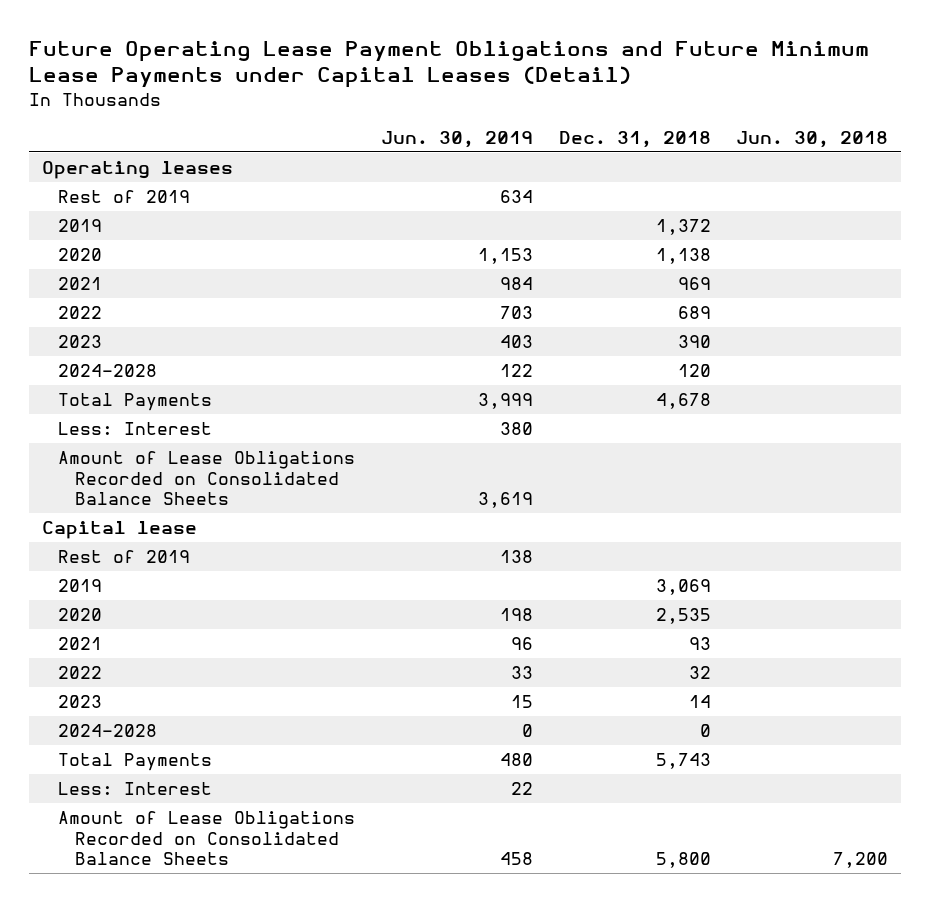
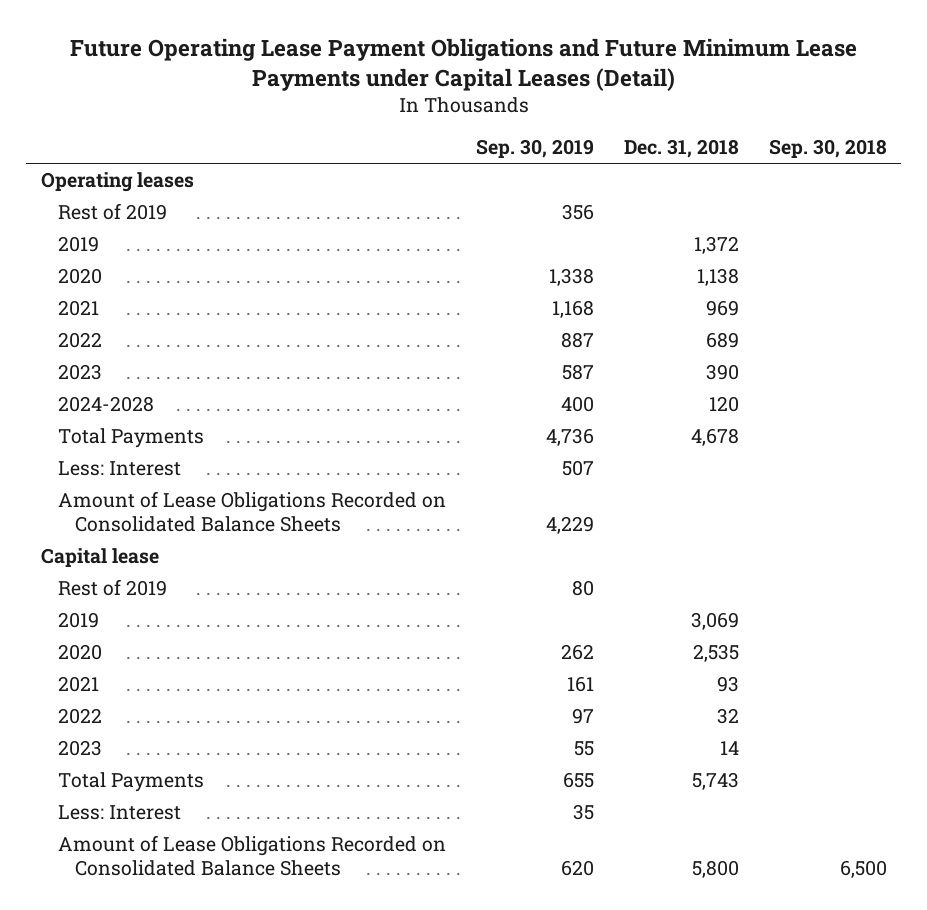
[381,131,534,149] Jun. 30, 2019 -> none
[736,131,889,149] Jun. 30, 2018 -> none
none -> [475,139,594,159] Sep. 30, 2019
none -> [768,139,887,159] Sep. 30, 2018
[58,723,158,737] 2024-2028 -> none

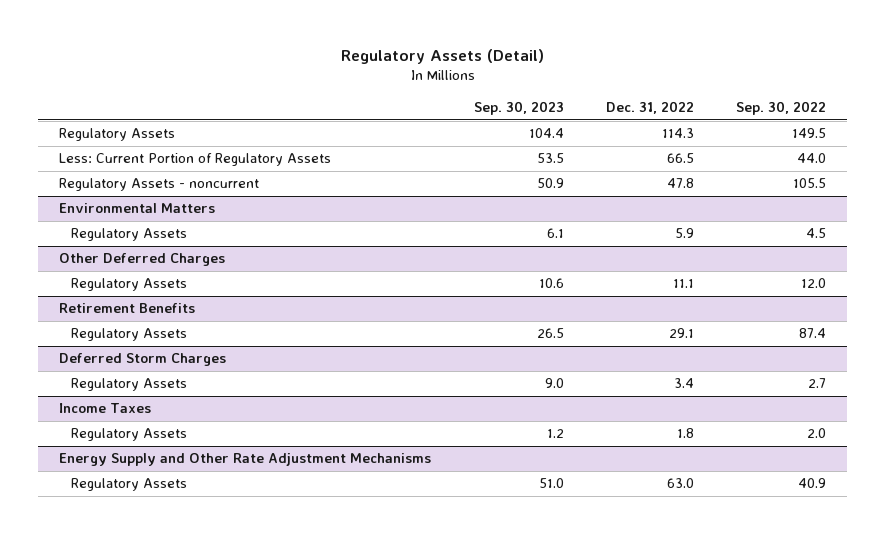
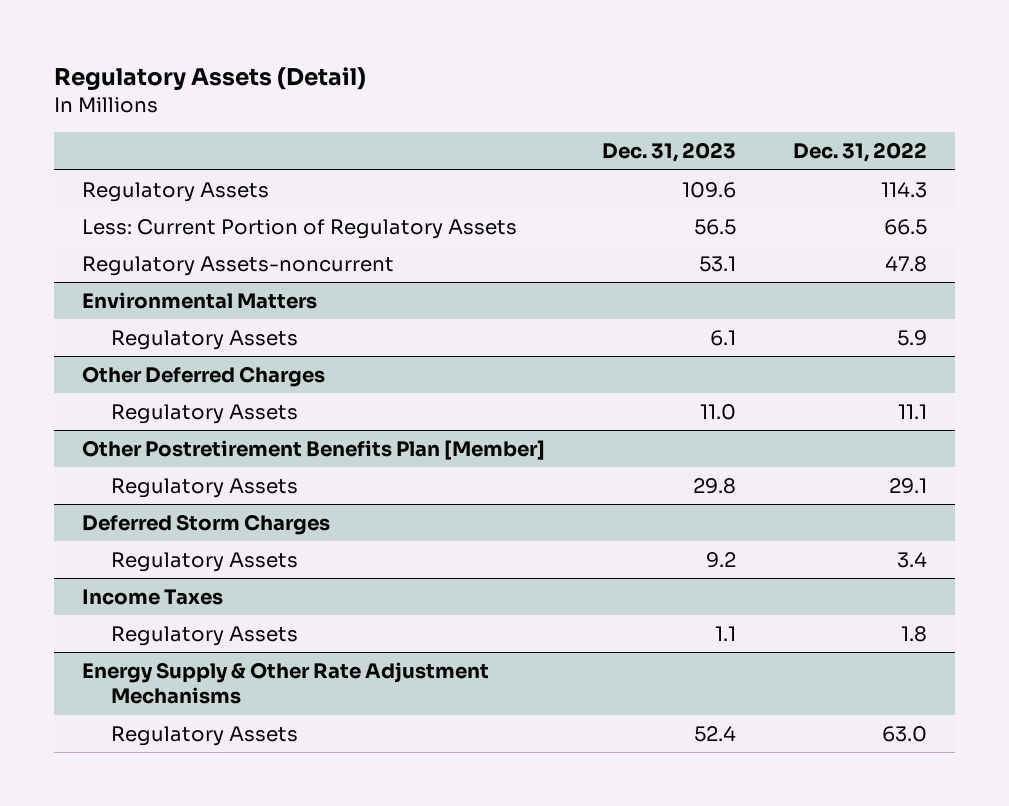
[473,101,564,116] Sep. 30, 2023 -> none
[736,101,827,116] Sep. 30, 2022 -> none
none -> [601,142,736,163] Dec. 31, 2023
[59,178,260,192] Regulatory Assets - noncurrent -> [81,256,394,277] Regulatory Assets-noncurrent
[59,303,196,314] Retirement Benefits -> [81,440,545,461] Other Postretirement Benefits Plan [Member]
[59,453,432,467] Energy Supply and Other Rate Adjustment Mechanisms -> [81,662,489,705] Energy Supply & Other Rate Adjustment Mechanisms

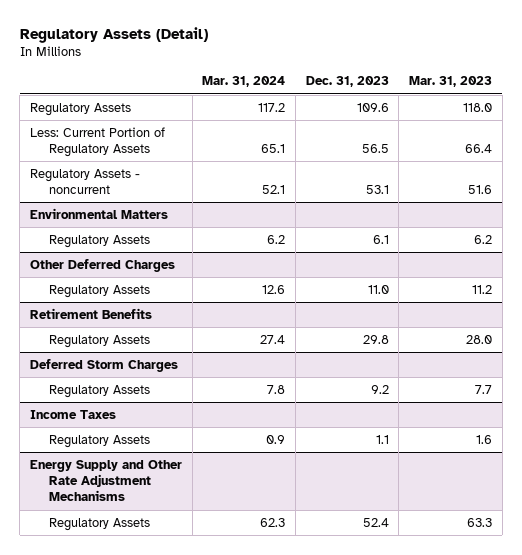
[792,142,927,163] Dec. 31, 2022 -> none
none -> [202,76,286,88] Mar. 31, 2024
none -> [409,76,493,88] Mar. 31, 2023
[81,256,394,277] Regulatory Assets-noncurrent -> [30,168,141,195] Regulatory Assets - noncurrent
[81,440,545,461] Other Postretirement Benefits Plan [Member] -> [30,307,153,319] Retirement Benefits
[81,662,489,705] Energy Supply & Other Rate Adjustment Mechanisms -> [30,459,183,502] Energy Supply and Other Rate Adjustment Mechanisms

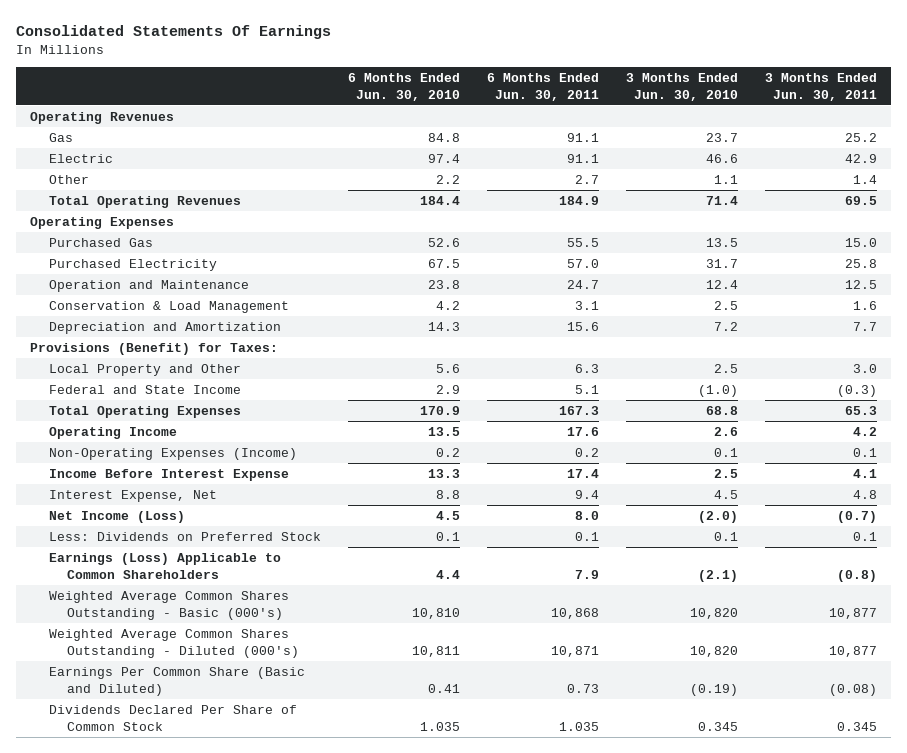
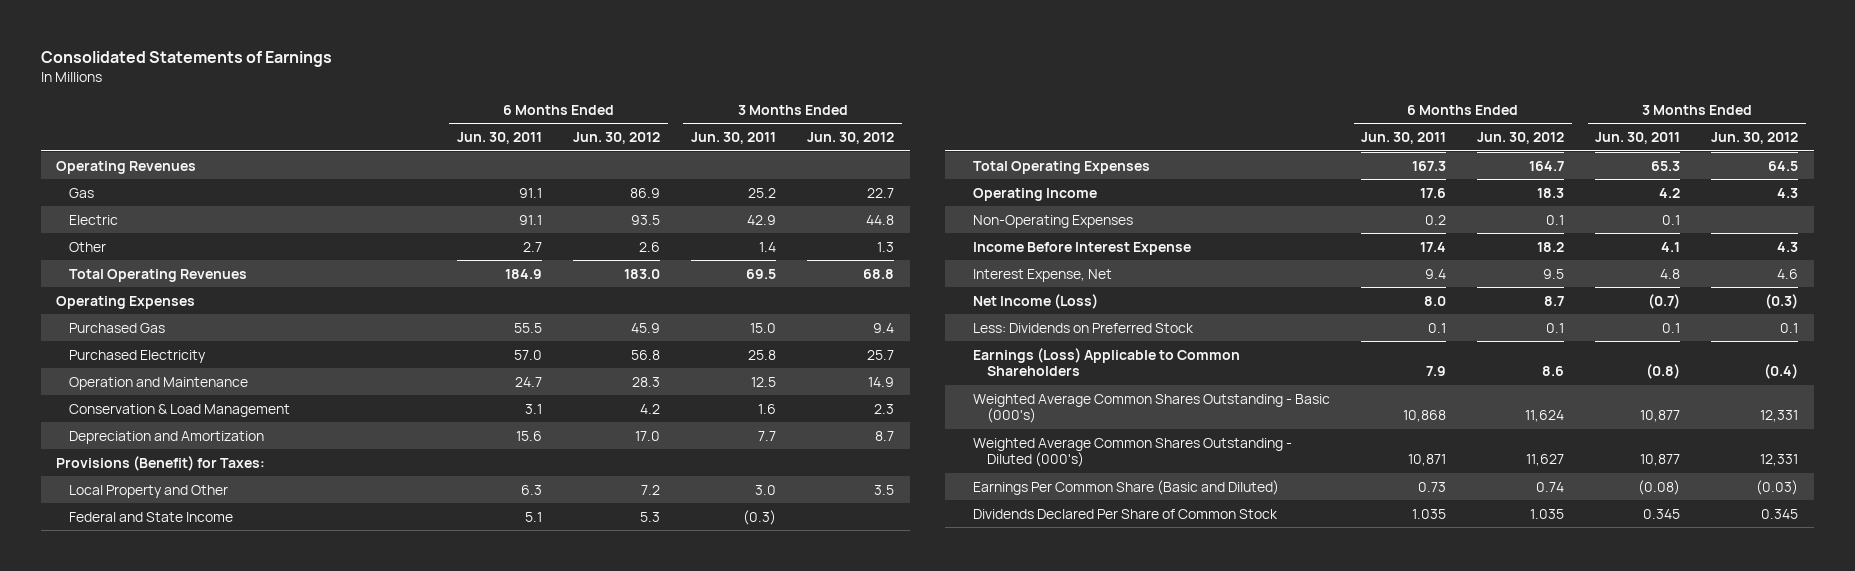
[16,25,332,40] Consolidated Statements Of Earnings -> [40,50,332,67] Consolidated Statements of Earnings
[347,72,460,101] 6 Months Ended Jun. 30, 2010 -> none
[626,72,739,101] 3 Months Ended Jun. 30, 2010 -> none
none -> [573,132,661,145] Jun. 30, 2012
none -> [807,132,895,145] Jun. 30, 2012
[48,447,297,460] Non-Operating Expenses (Income) -> [973,214,1134,228] Non-Operating Expenses

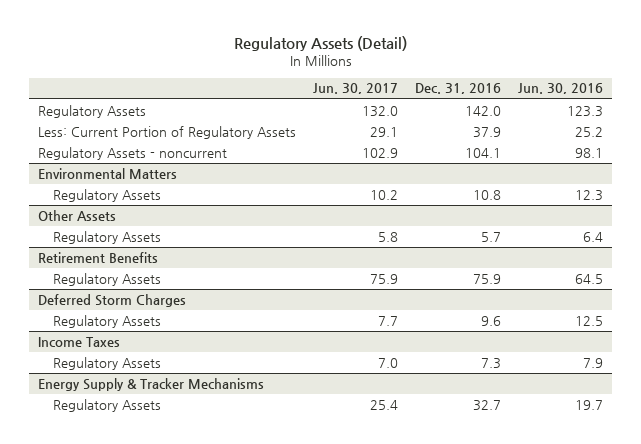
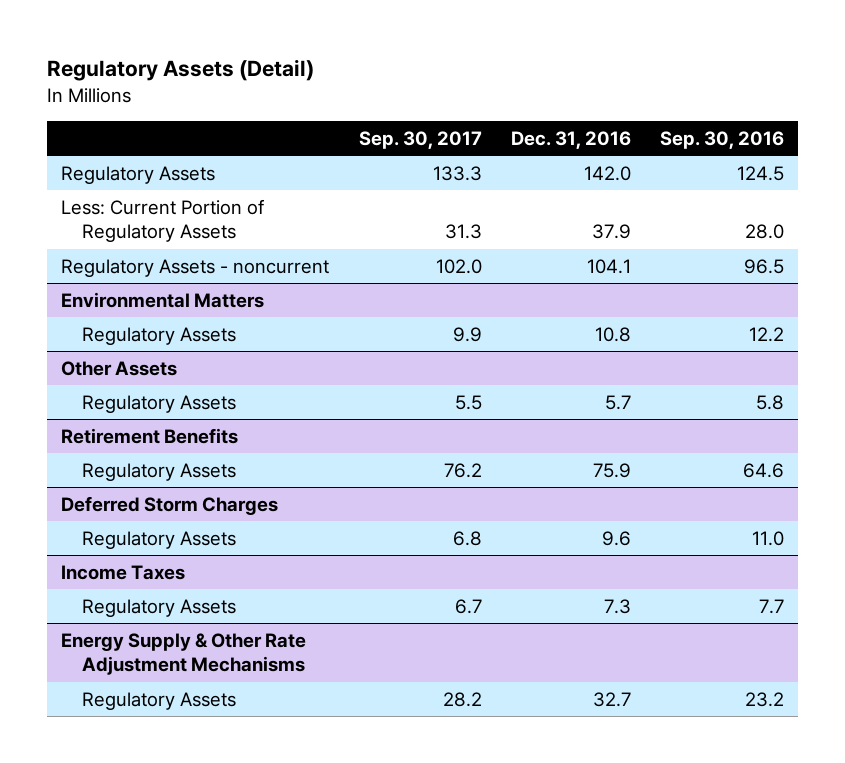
[312,83,398,95] Jun. 30, 2017 -> none
[518,83,604,95] Jun. 30, 2016 -> none
none -> [358,130,482,149] Sep. 30, 2017
none -> [659,130,784,149] Sep. 30, 2016
[37,377,264,391] Energy Supply & Tracker Mechanisms -> [61,632,307,676] Energy Supply & Other Rate Adjustment Mechanisms

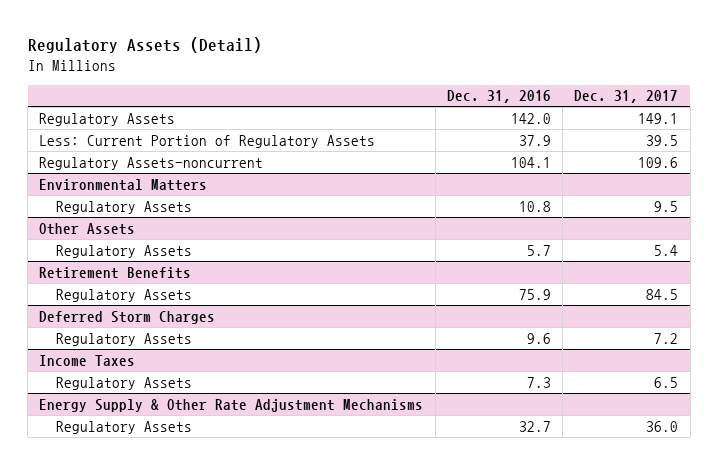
[358,130,482,149] Sep. 30, 2017 -> none
[659,130,784,149] Sep. 30, 2016 -> none
none -> [574,90,679,104] Dec. 31, 2017
[61,258,330,277] Regulatory Assets - noncurrent -> [39,156,264,170] Regulatory Assets-noncurrent

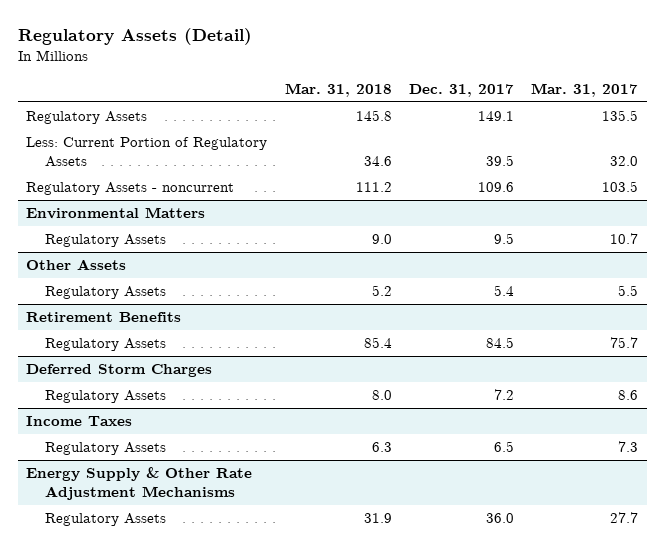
[446,90,551,104] Dec. 31, 2016 -> none
none -> [284,83,392,98] Mar. 31, 2018
none -> [531,83,639,98] Mar. 31, 2017
[39,156,264,170] Regulatory Assets-noncurrent -> [26,182,235,196] Regulatory Assets - noncurrent

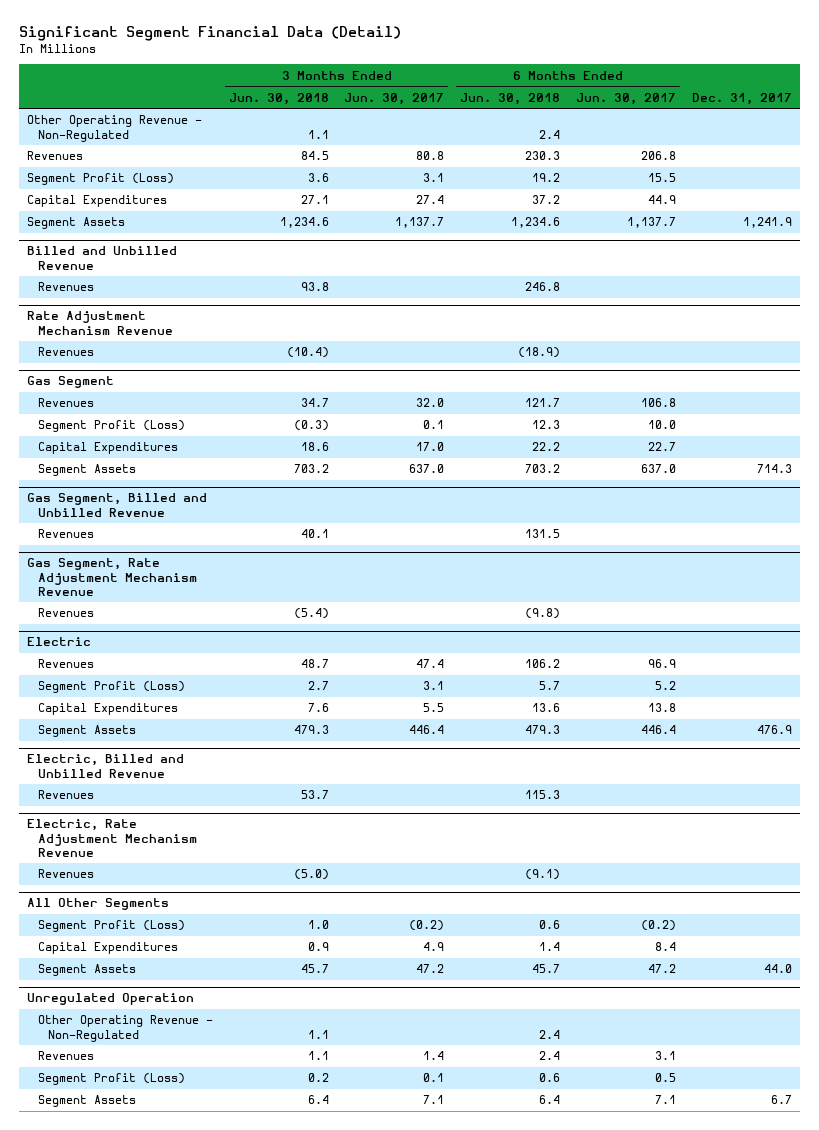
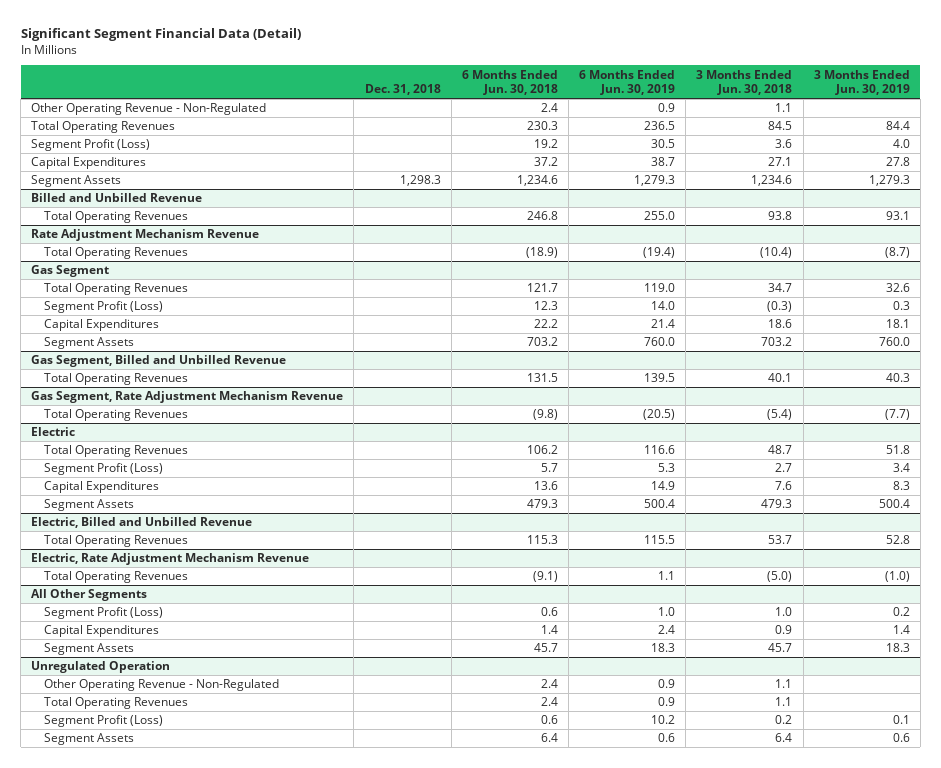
[344,92,445,105] Jun. 30, 2017 -> none
[576,92,677,105] Jun. 30, 2017 -> none
[692,92,793,105] Dec. 31, 2017 -> none
none -> [364,83,441,95] Dec. 31, 2018
none -> [579,69,676,95] 6 Months Ended Jun. 30, 2019
none -> [813,69,910,95] 3 Months Ended Jun. 30, 2019
[27,151,84,161] Revenues -> [31,121,176,134] Total Operating Revenues
[37,282,94,292] Revenues -> [44,211,189,224] Total Operating Revenues
[37,347,94,357] Revenues -> [44,247,189,260] Total Operating Revenues
[37,398,94,408] Revenues -> [44,283,189,296] Total Operating Revenues
[37,529,94,539] Revenues -> [44,373,189,386] Total Operating Revenues
[37,608,94,618] Revenues -> [44,409,189,422] Total Operating Revenues
[37,659,94,669] Revenues -> [44,445,189,458] Total Operating Revenues
[37,790,94,800] Revenues -> [44,535,189,548] Total Operating Revenues
[37,869,94,879] Revenues -> [44,571,189,584] Total Operating Revenues
[37,1051,94,1061] Revenues -> [44,697,189,710] Total Operating Revenues

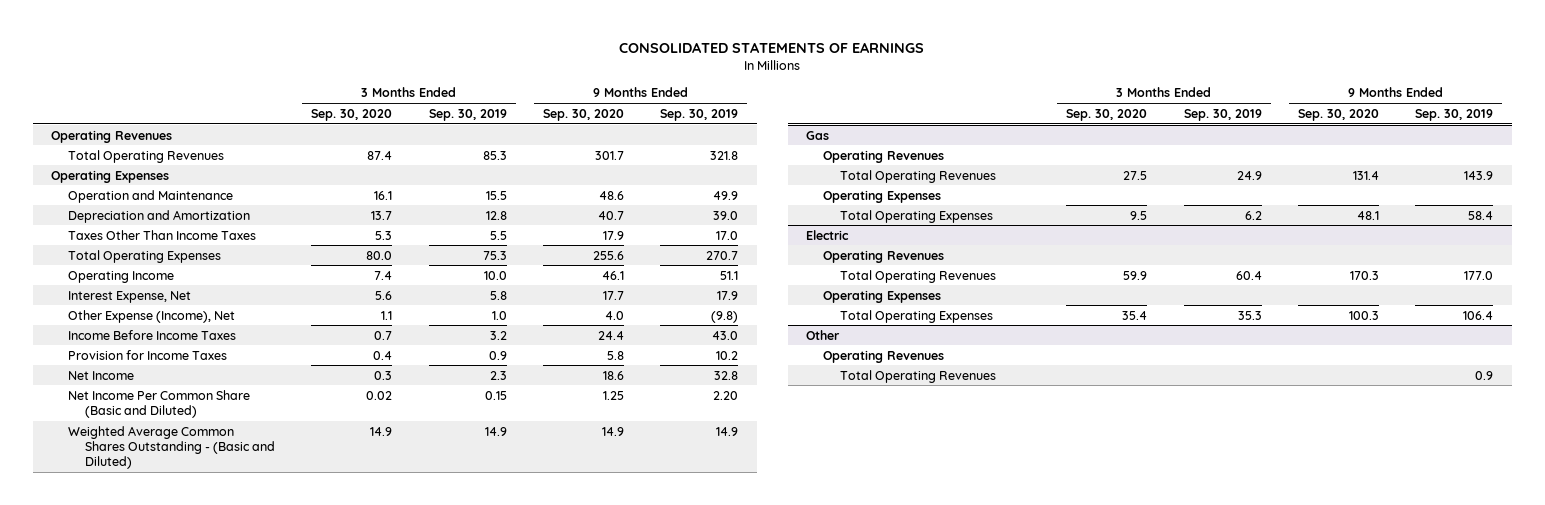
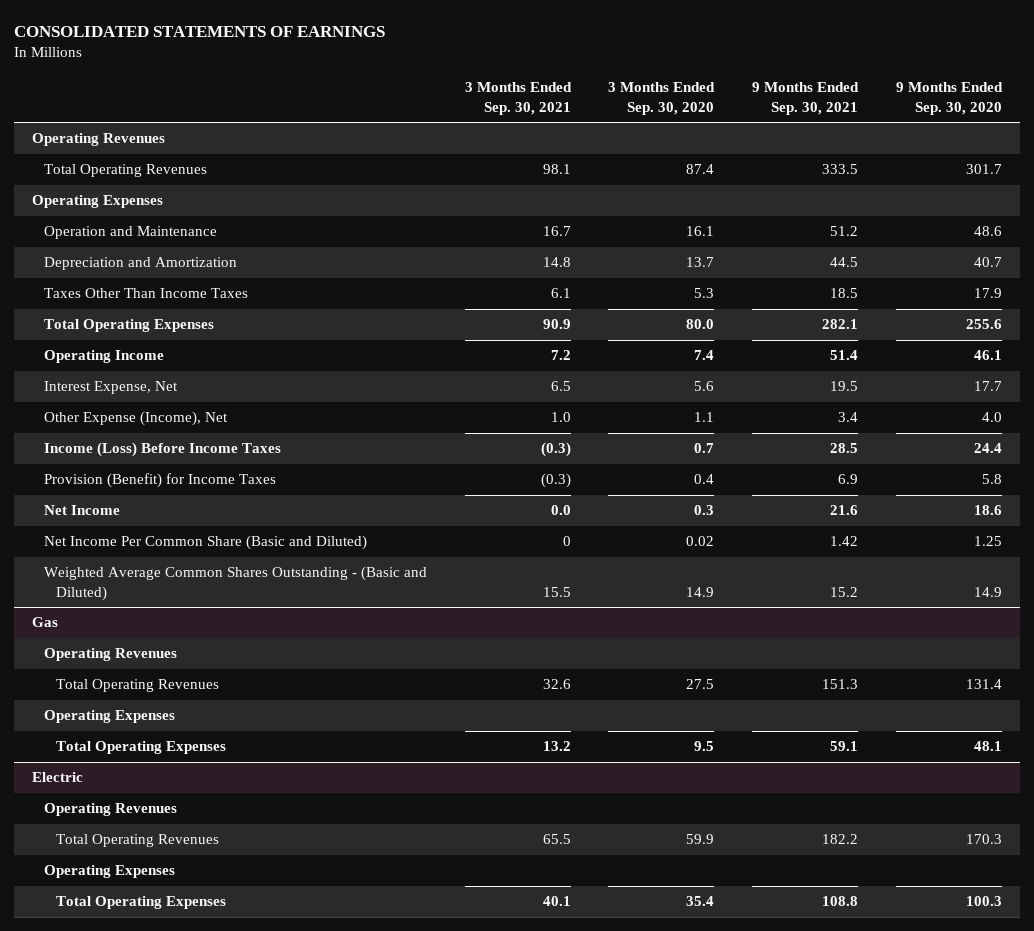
[428,108,507,121] Sep. 30, 2019 -> none
[660,108,739,121] Sep. 30, 2019 -> none
none -> [464,82,572,115] 3 Months Ended Sep. 30, 2021
none -> [751,82,859,115] 9 Months Ended Sep. 30, 2021
[68,329,237,340] Income Before Income Taxes -> [43,442,281,458] Income (Loss) Before Income Taxes
[68,349,228,360] Provision for Income Taxes -> [43,473,276,489] Provision (Benefit) for Income Taxes
[806,329,841,340] Other -> none
[823,349,945,363] Operating Revenues -> none
[840,369,997,383] Total Operating Revenues -> none

